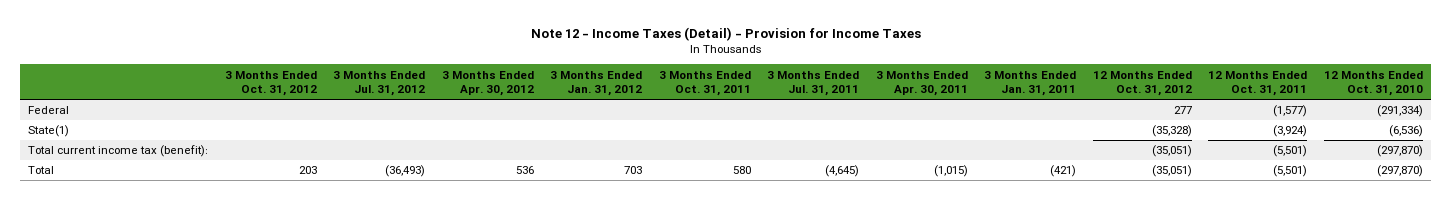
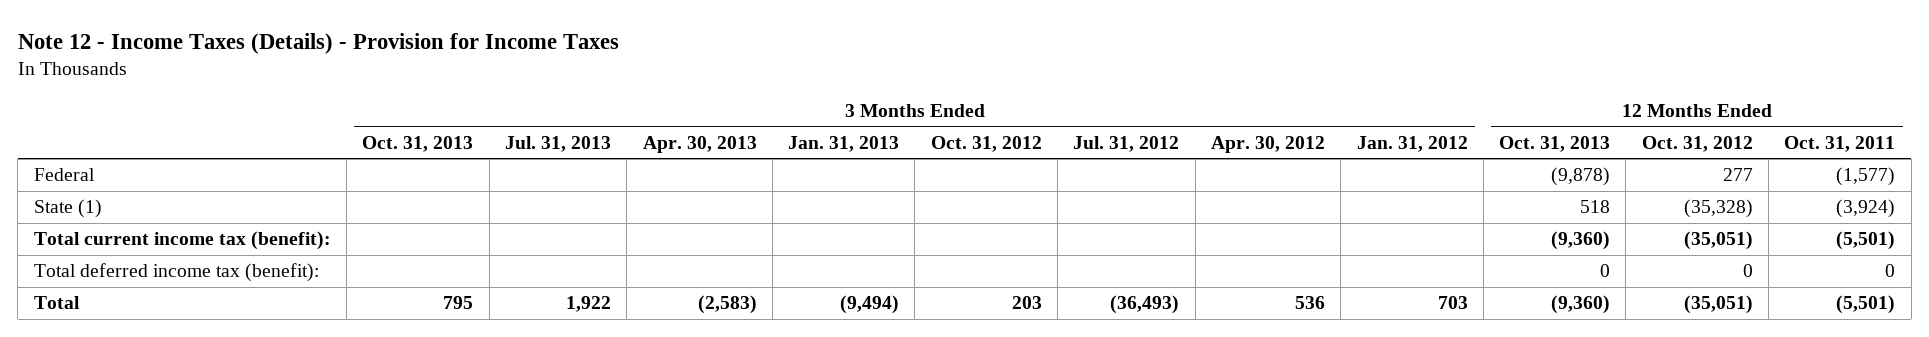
[530,26,921,41] Note 12 - Income Taxes (Detail) - Provision for Income Taxes -> [17,32,619,54] Note 12 - Income Taxes (Details) - Provision for Income Taxes
[658,70,751,97] 3 Months Ended Oct. 31, 2011 -> none
[767,70,860,97] 3 Months Ended Jul. 31, 2011 -> none
[875,70,968,97] 3 Months Ended Apr. 30, 2011 -> none
[984,70,1077,97] 3 Months Ended Jan. 31, 2011 -> none
[1323,70,1423,97] 12 Months Ended Oct. 31, 2010 -> none
none -> [362,135,474,152] Oct. 31, 2013
none -> [504,135,611,152] Jul. 31, 2013
none -> [642,135,757,153] Apr. 30, 2013
none -> [788,135,900,152] Jan. 31, 2013
none -> [1499,135,1611,152] Oct. 31, 2013
[28,125,70,138] State(1) -> [33,199,102,219] State (1)
none -> [33,263,319,283] Total deferred income tax (benefit):

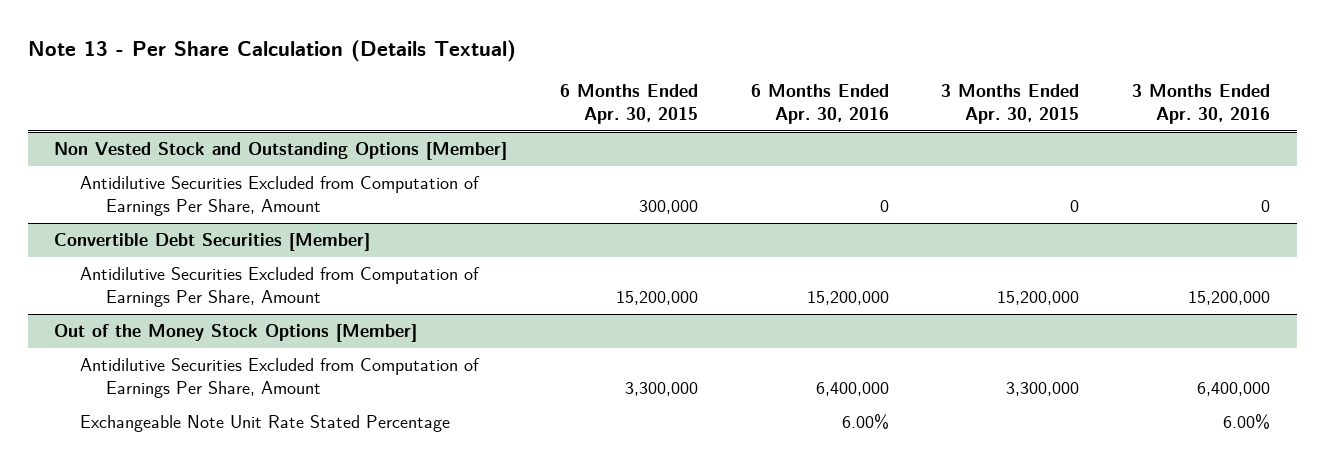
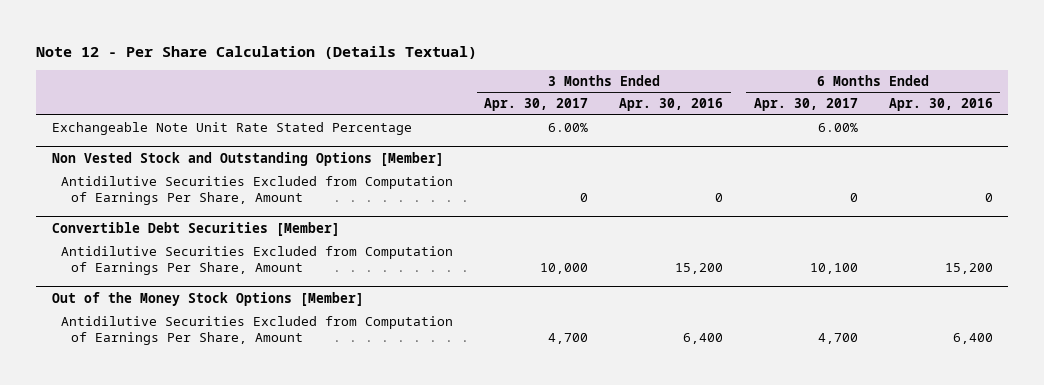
[27,39,516,62] Note 13 - Per Share Calculation (Details Textual) -> [36,45,478,59] Note 12 - Per Share Calculation (Details Textual)
[559,83,698,124] 6 Months Ended Apr. 30, 2015 -> none
[941,83,1080,124] 3 Months Ended Apr. 30, 2015 -> none
none -> [484,98,589,112] Apr. 30, 2017
none -> [753,98,858,112] Apr. 30, 2017
none -> [51,121,412,135] Exchangeable Note Unit Rate Stated Percentage
[806,291,889,306] 15,200,000 -> [944,262,993,274] 15,200
[1188,291,1271,306] 15,200,000 -> [675,262,724,274] 15,200
[79,415,450,433] Exchangeable Note Unit Rate Stated Percentage -> none
[815,382,889,397] 6,400,000 -> [952,332,993,344] 6,400
[1197,382,1271,397] 6,400,000 -> [683,332,724,344] 6,400

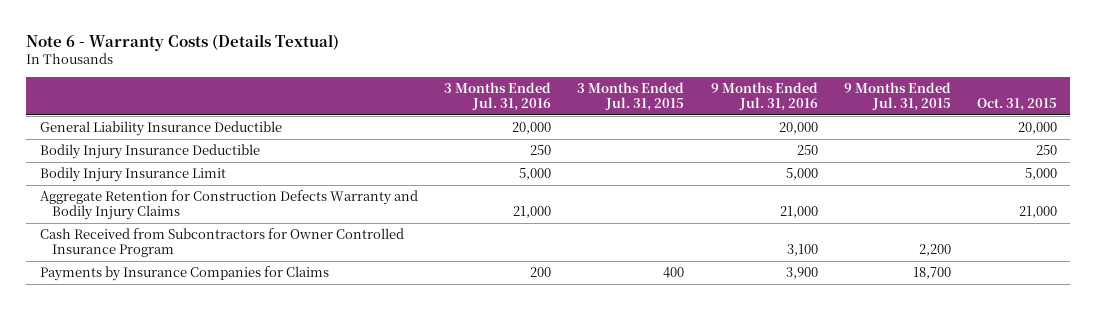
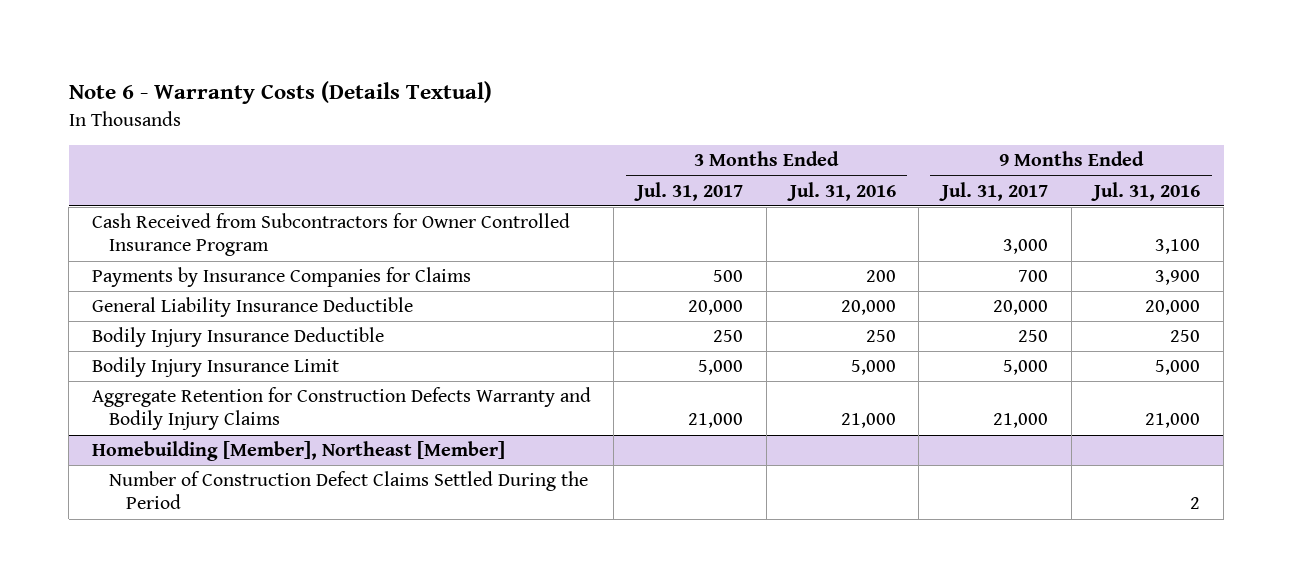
[577,81,685,112] 3 Months Ended Jul. 31, 2015 -> none
[843,81,951,112] 9 Months Ended Jul. 31, 2015 -> none
[977,98,1058,112] Oct. 31, 2015 -> none
none -> [634,181,744,201] Jul. 31, 2017
none -> [938,181,1048,201] Jul. 31, 2017
[39,228,404,258] Cash Received from Subcontractors for Owner Controlled Insurance Program -> [91,213,570,257] Cash Received from Subcontractors for Owner Controlled Insurance Program
[39,266,329,282] Payments by Insurance Companies for Claims -> [91,267,471,288] Payments by Insurance Companies for Claims
none -> [91,441,505,462] Homebuilding [Member], Northeast [Member]
none -> [108,471,588,510] Number of Construction Defect Claims Settled During the Period

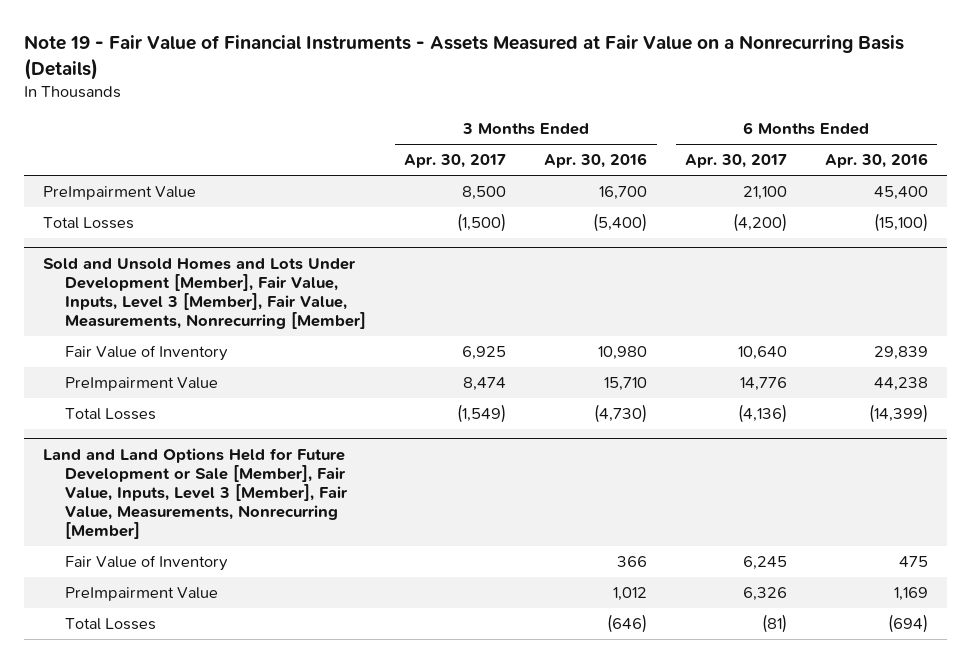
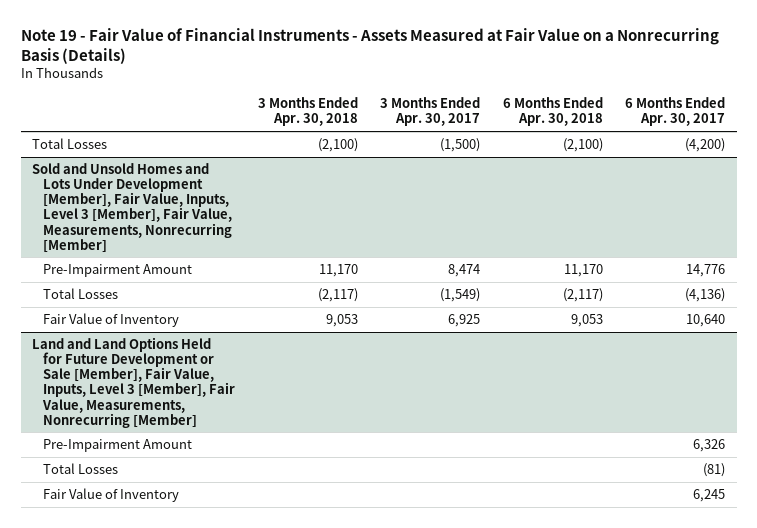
[544,153,648,169] Apr. 30, 2016 -> none
[824,153,928,169] Apr. 30, 2016 -> none
none -> [257,97,358,127] 3 Months Ended Apr. 30, 2018
none -> [502,97,603,127] 6 Months Ended Apr. 30, 2018
[42,186,196,201] PreImpairment Value -> none
[65,377,219,392] PreImpairment Value -> [43,264,193,278] Pre-Impairment Amount
[65,345,229,362] Fair Value of Inventory -> [43,313,180,328] Fair Value of Inventory
[65,587,219,602] PreImpairment Value -> [43,439,193,453] Pre-Impairment Amount
[65,555,229,572] Fair Value of Inventory -> [43,488,180,503] Fair Value of Inventory

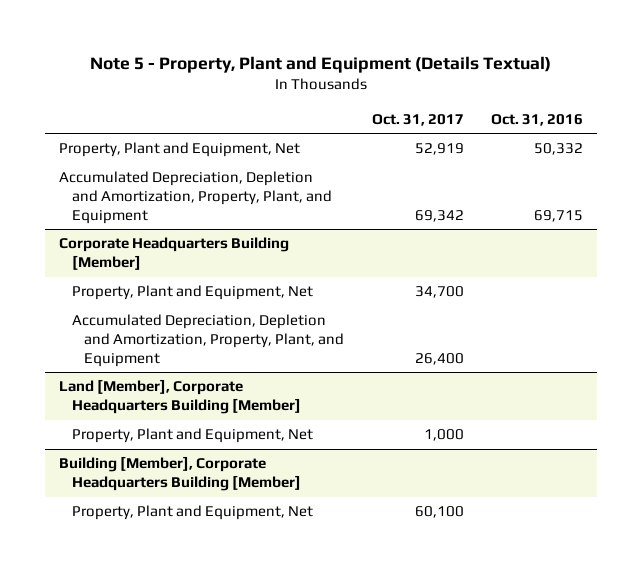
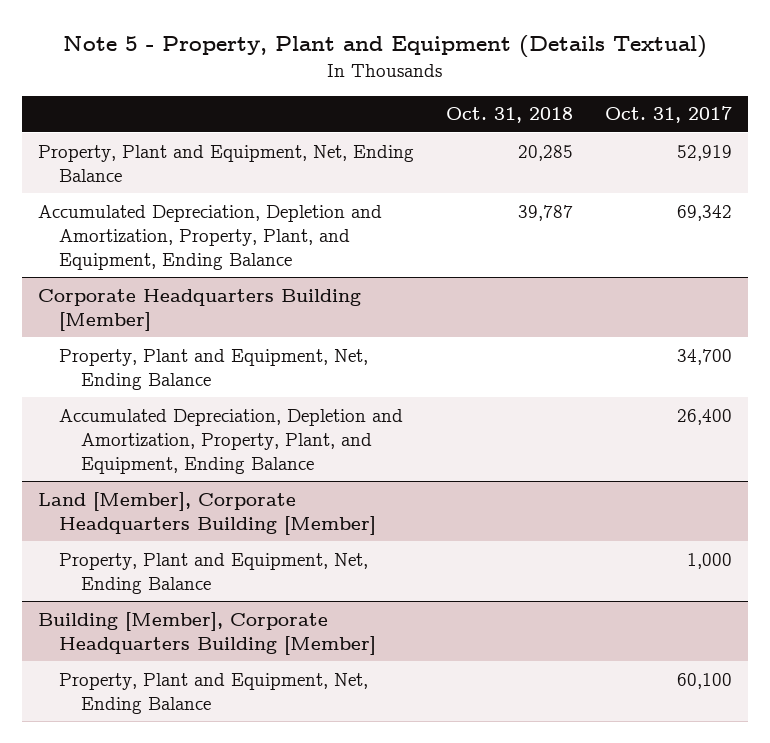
[491,113,584,126] Oct. 31, 2016 -> none
none -> [445,107,573,124] Oct. 31, 2018
[59,142,301,158] Property, Plant and Equipment, Net -> [37,144,414,182] Property, Plant and Equipment, Net, Ending Balance
[59,171,332,224] Accumulated Depreciation, Depletion and Amortization, Property, Plant, and Equipment -> [37,204,382,270] Accumulated Depreciation, Depletion and Amortization, Property, Plant, and Equipment, Ending Balance
[71,285,313,301] Property, Plant and Equipment, Net -> [59,348,369,390] Property, Plant and Equipment, Net, Ending Balance
[71,314,345,367] Accumulated Depreciation, Depletion and Amortization, Property, Plant, and Equipment -> [59,408,404,474] Accumulated Depreciation, Depletion and Amortization, Property, Plant, and Equipment, Ending Balance
[71,428,313,444] Property, Plant and Equipment, Net -> [59,552,369,594] Property, Plant and Equipment, Net, Ending Balance
[71,505,313,521] Property, Plant and Equipment, Net -> [59,672,369,714] Property, Plant and Equipment, Net, Ending Balance

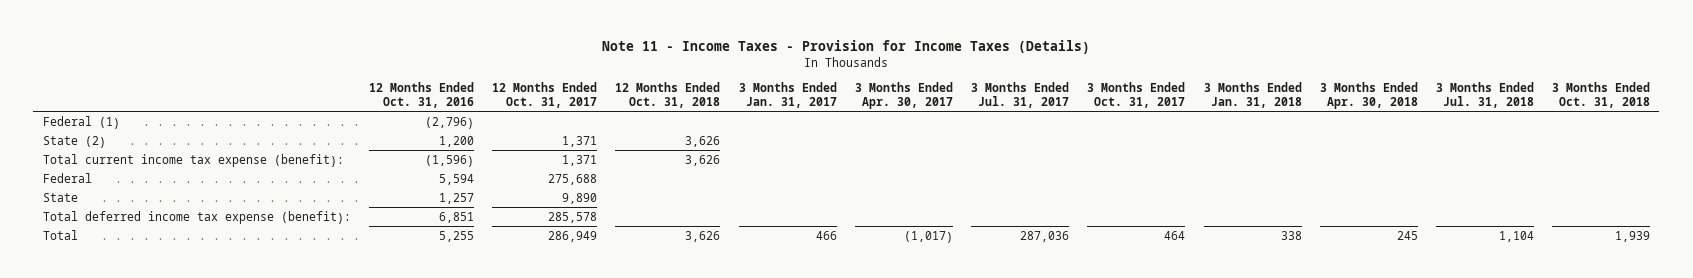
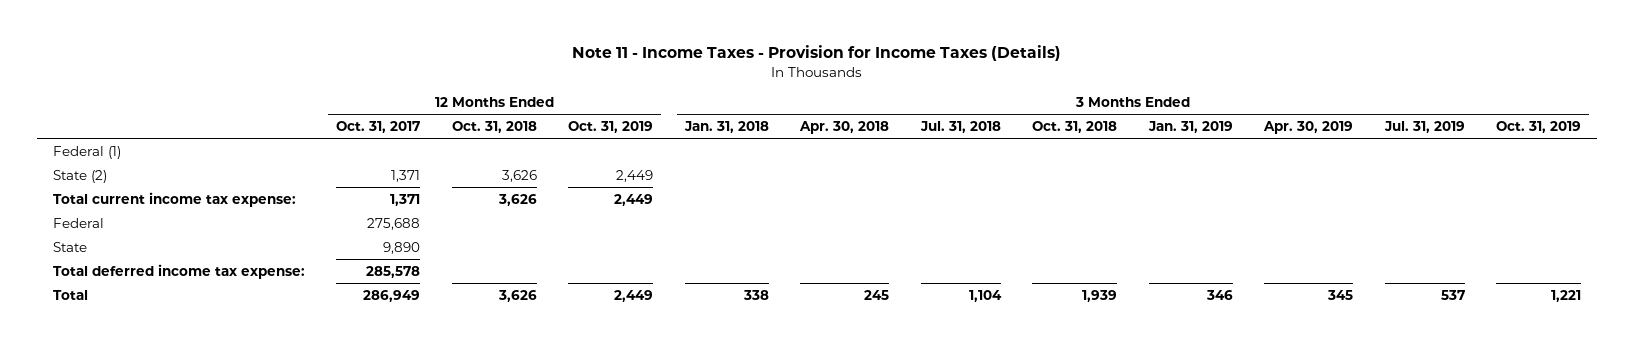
[368,81,474,109] 12 Months Ended Oct. 31, 2016 -> none
[738,81,837,109] 3 Months Ended Jan. 31, 2017 -> none
[854,81,953,110] 3 Months Ended Apr. 30, 2017 -> none
[971,81,1070,109] 3 Months Ended Jul. 31, 2017 -> none
[1087,81,1186,109] 3 Months Ended Oct. 31, 2017 -> none
none -> [568,121,654,134] Oct. 31, 2019
none -> [1147,121,1233,134] Jan. 31, 2019
none -> [1263,121,1354,135] Apr. 30, 2019
none -> [1383,121,1465,134] Jul. 31, 2019
none -> [1496,121,1582,134] Oct. 31, 2019
[42,153,344,167] Total current income tax expense (benefit): -> [52,191,296,207] Total current income tax expense:
[42,210,351,224] Total deferred income tax expense (benefit): -> [52,263,305,279] Total deferred income tax expense:

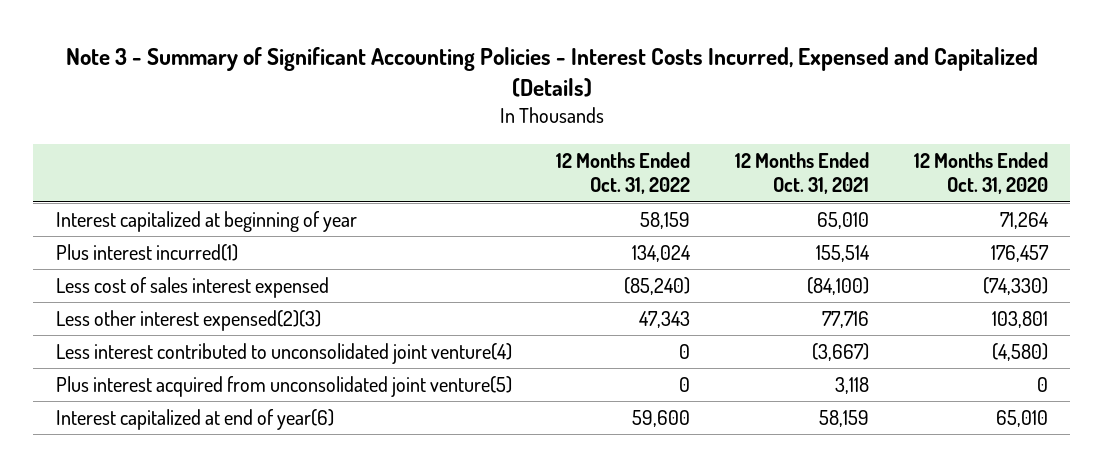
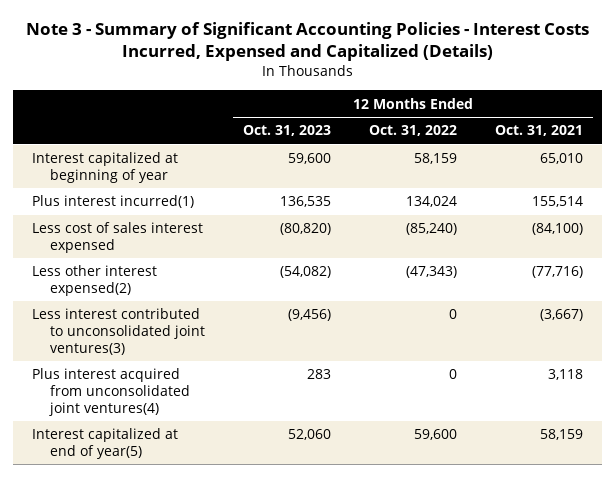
[913,151,1048,195] 12 Months Ended Oct. 31, 2020 -> none
none -> [242,125,331,137] Oct. 31, 2023
[55,310,321,332] Less other interest expensed(2)(3) -> [32,265,158,297] Less other interest expensed(2)
[639,311,691,329] 47,343 -> [405,266,457,279] (47,343)
[821,311,869,329] 77,716 -> [532,266,584,279] (77,716)
[55,343,512,365] Less interest contributed to unconsolidated joint venture(4) -> [32,308,205,356] Less interest contributed to unconsolidated joint ventures(3)
[55,376,512,398] Plus interest acquired from unconsolidated joint venture(5) -> [32,368,190,417] Plus interest acquired from unconsolidated joint ventures(4)
[55,409,334,431] Interest capitalized at end of year(6) -> [32,428,179,460] Interest capitalized at end of year(5)

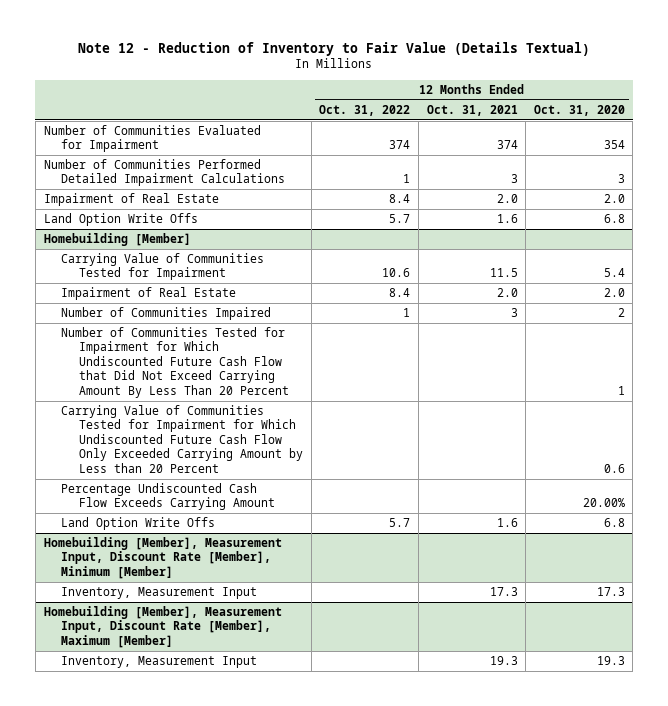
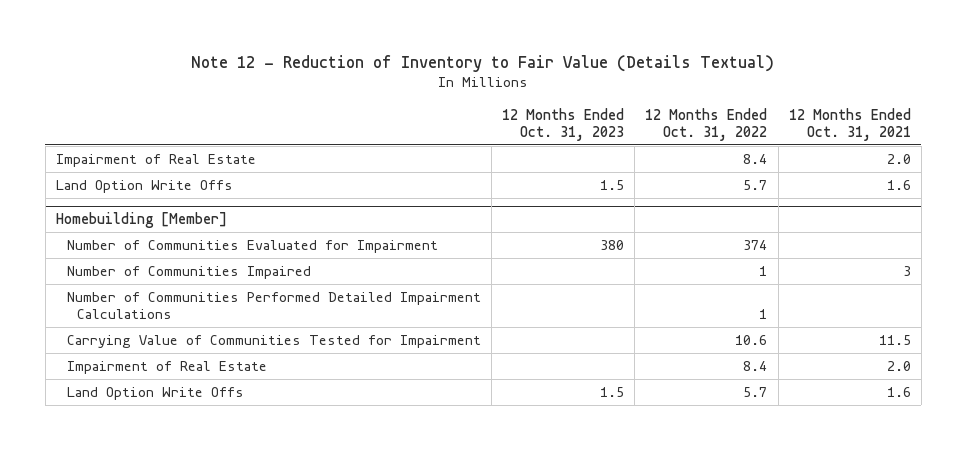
[533,104,625,116] Oct. 31, 2020 -> none
none -> [501,108,624,141] 12 Months Ended Oct. 31, 2023
[43,125,261,153] Number of Communities Evaluated for Impairment -> none
[43,159,286,187] Number of Communities Performed Detailed Impairment Calculations -> none
none -> [66,239,438,253] Number of Communities Evaluated for Impairment
[61,307,272,321] Number of Communities Impaired -> [66,265,311,279] Number of Communities Impaired
none -> [66,291,481,319] Number of Communities Performed Detailed Impairment Calculations
[61,327,290,398] Number of Communities Tested for Impairment for Which Undiscounted Future Cash Flow that Did Not Exceed Carrying Amount By Less Than 20 Percent -> none
[61,405,304,473] Carrying Value of Communities Tested for Impairment for Which Undiscounted Future Cash Flow Only Exceeded Carrying Amount by Less than 20 Percent -> none
[61,483,276,511] Percentage Undiscounted Cash Flow Exceeds Carrying Amount -> none
[43,537,282,579] Homebuilding [Member], Measurement Input, Discount Rate [Member], Minimum [Member] -> none
[61,587,258,600] Inventory, Measurement Input -> none
[43,606,282,648] Homebuilding [Member], Measurement Input, Discount Rate [Member], Maximum [Member] -> none
[61,656,258,669] Inventory, Measurement Input -> none

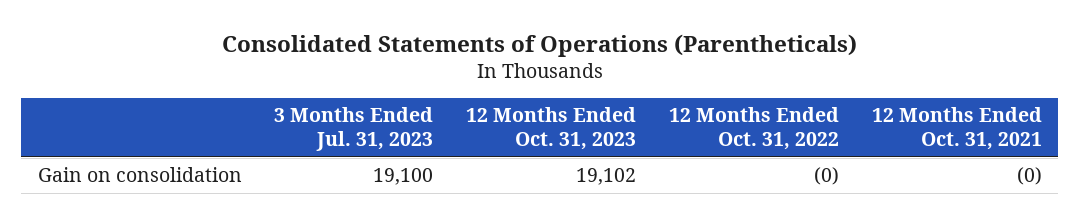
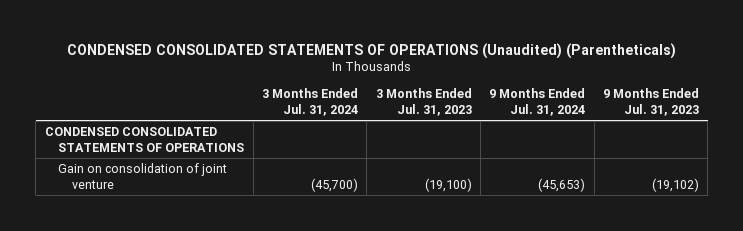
[221,33,857,57] Consolidated Statements of Operations (Parentheticals) -> [66,42,676,59] CONDENSED CONSOLIDATED STATEMENTS OF OPERATIONS (Unaudited) (Parentheticals)
[466,107,637,151] 12 Months Ended Oct. 31, 2023 -> none
[668,107,839,151] 12 Months Ended Oct. 31, 2022 -> none
[871,107,1042,151] 12 Months Ended Oct. 31, 2021 -> none
none -> [262,88,359,117] 3 Months Ended Jul. 31, 2024
none -> [489,88,586,117] 9 Months Ended Jul. 31, 2024
none -> [602,88,699,117] 9 Months Ended Jul. 31, 2023
none -> [44,126,245,152] CONDENSED CONSOLIDATED STATEMENTS OF OPERATIONS
[37,167,242,183] Gain on consolidation -> [58,162,228,189] Gain on consolidation of joint venture
[373,168,434,186] 19,100 -> [424,177,472,192] (19,100)

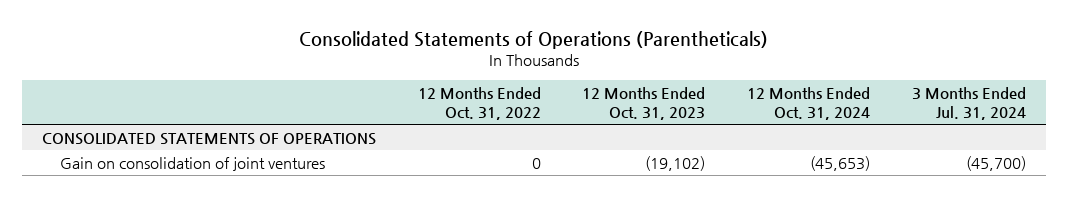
[66,42,676,59] CONDENSED CONSOLIDATED STATEMENTS OF OPERATIONS (Unaudited) (Parentheticals) -> [298,30,768,49] Consolidated Statements of Operations (Parentheticals)
[375,88,472,117] 3 Months Ended Jul. 31, 2023 -> none
[489,88,586,117] 9 Months Ended Jul. 31, 2024 -> none
[602,88,699,117] 9 Months Ended Jul. 31, 2023 -> none
none -> [417,87,541,121] 12 Months Ended Oct. 31, 2022
none -> [582,87,706,121] 12 Months Ended Oct. 31, 2023
none -> [747,87,871,121] 12 Months Ended Oct. 31, 2024
[44,126,245,152] CONDENSED CONSOLIDATED STATEMENTS OF OPERATIONS -> [42,132,377,145] CONSOLIDATED STATEMENTS OF OPERATIONS
[58,162,228,189] Gain on consolidation of joint venture -> [59,156,325,171] Gain on consolidation of joint ventures

